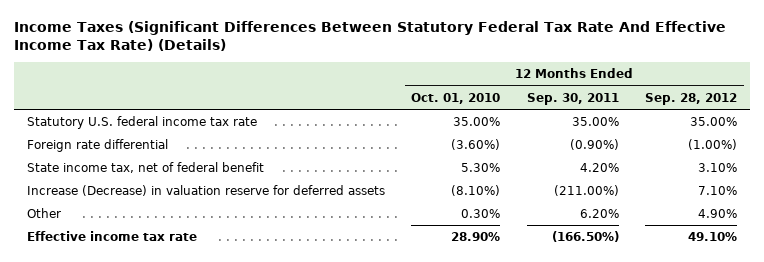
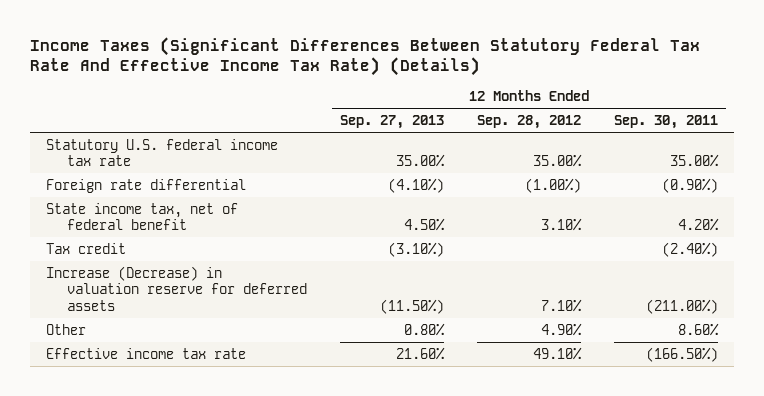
[411,92,501,104] Oct. 01, 2010 -> none
none -> [339,114,444,129] Sep. 27, 2013
none -> [46,242,127,254] Tax credit
[579,209,619,219] 6.20% -> [677,322,719,336] 8.60%

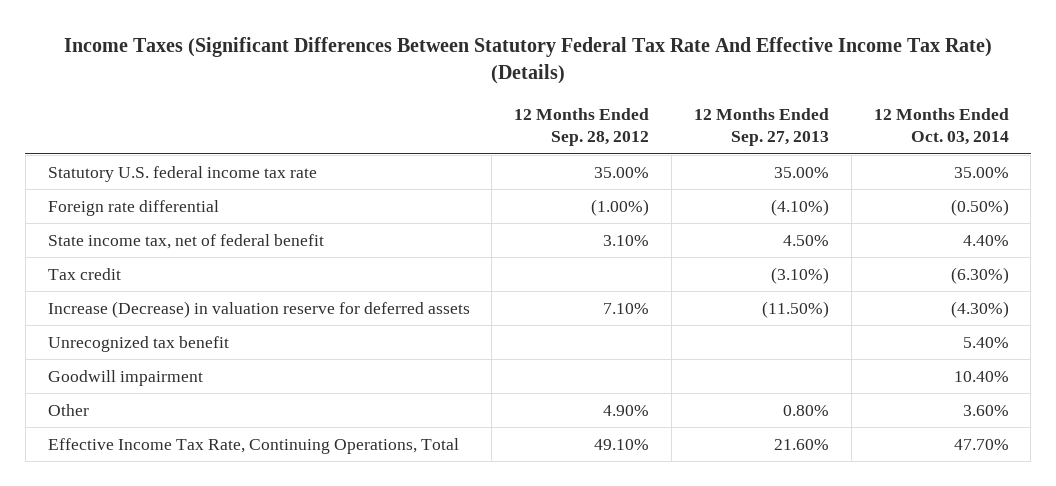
[613,114,718,129] Sep. 30, 2011 -> none
none -> [873,107,1009,146] 12 Months Ended Oct. 03, 2014
none -> [47,335,229,352] Unrecognized tax benefit
none -> [47,369,203,386] Goodwill impairment
[46,347,247,359] Effective income tax rate -> [47,437,459,454] Effective Income Tax Rate, Continuing Operations, Total

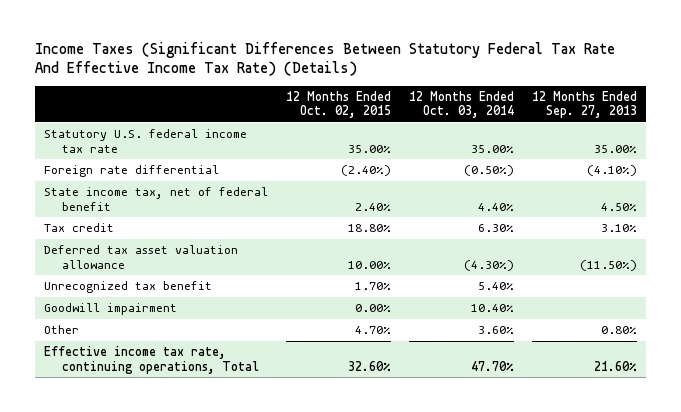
[514,107,650,147] 12 Months Ended Sep. 28, 2012 -> none
none -> [286,90,392,119] 12 Months Ended Oct. 02, 2015
[770,266,829,284] (3.10%) -> [601,224,638,233] 3.10%
[950,266,1009,284] (6.30%) -> [478,224,515,233] 6.30%
[47,300,470,318] Increase (Decrease) in valuation reserve for deferred assets -> [43,245,238,269] Deferred tax asset valuation allowance
[47,437,459,454] Effective Income Tax Rate, Continuing Operations, Total -> [43,346,260,374] Effective income tax rate, continuing operations, Total

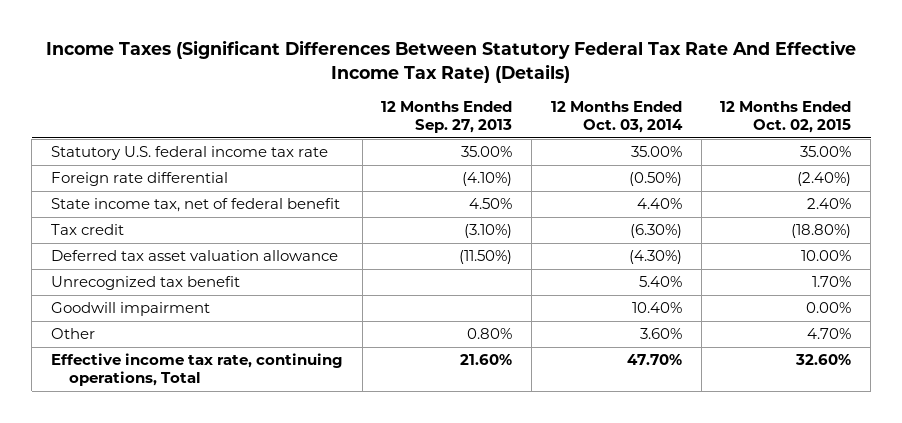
[348,224,392,233] 18.80% -> [791,224,852,239] (18.80%)
[478,224,515,233] 6.30% -> [629,224,682,239] (6.30%)
[601,224,638,233] 3.10% -> [464,224,513,239] (3.10%)

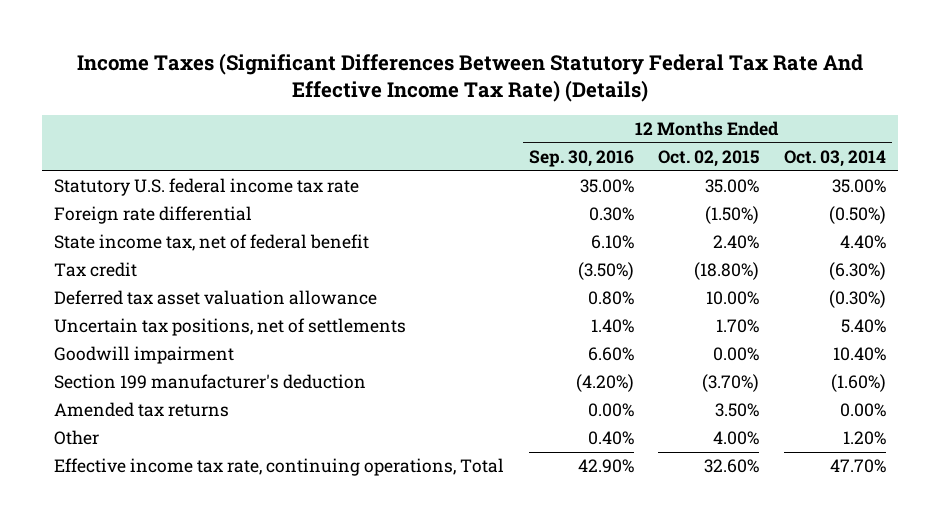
[381,100,513,134] 12 Months Ended Sep. 27, 2013 -> none
none -> [528,149,634,167] Sep. 30, 2016
[797,172,852,187] (2.40%) -> [705,206,760,225] (1.50%)
[628,250,682,265] (4.30%) -> [828,290,886,309] (0.30%)
[50,276,240,291] Unrecognized tax benefit -> [54,318,407,337] Uncertain tax positions, net of settlements
none -> [54,374,367,390] Section 199 manufacturer's deduction
none -> [54,402,230,418] Amended tax returns
[639,328,682,340] 3.60% -> [842,431,886,446] 1.20%
[807,328,852,340] 4.70% -> [713,431,760,446] 4.00%

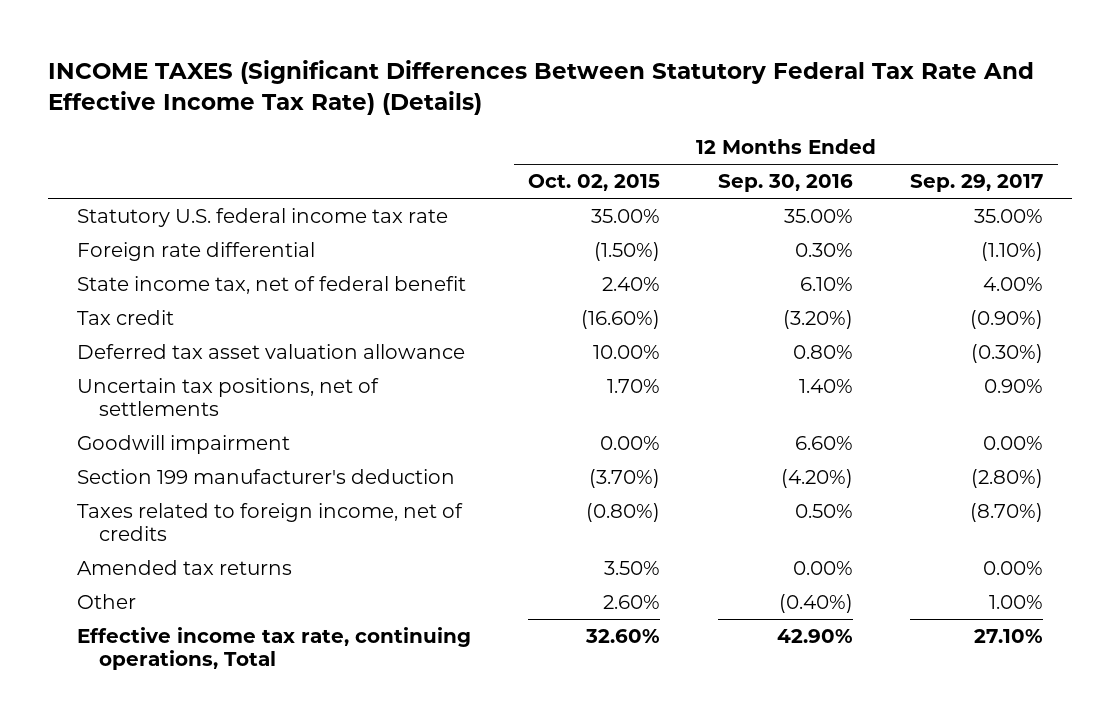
[76,52,863,103] Income Taxes (Significant Differences Between Statutory Federal Tax Rate And Effective Income Tax Rate) (Details) -> [48,60,1035,116] INCOME TAXES (Significant Differences Between Statutory Federal Tax Rate And Effective Income Tax Rate) (Details)
[783,149,886,167] Oct. 03, 2014 -> none
none -> [910,174,1044,193] Sep. 29, 2017
[577,262,634,281] (3.50%) -> [782,309,853,329] (3.20%)
[694,262,760,281] (18.80%) -> [581,309,661,329] (16.60%)
none -> [76,502,463,542] Taxes related to foreign income, net of credits
[587,431,634,446] 0.40% -> [778,593,853,613] (0.40%)
[713,431,760,446] 4.00% -> [603,594,661,609] 2.60%

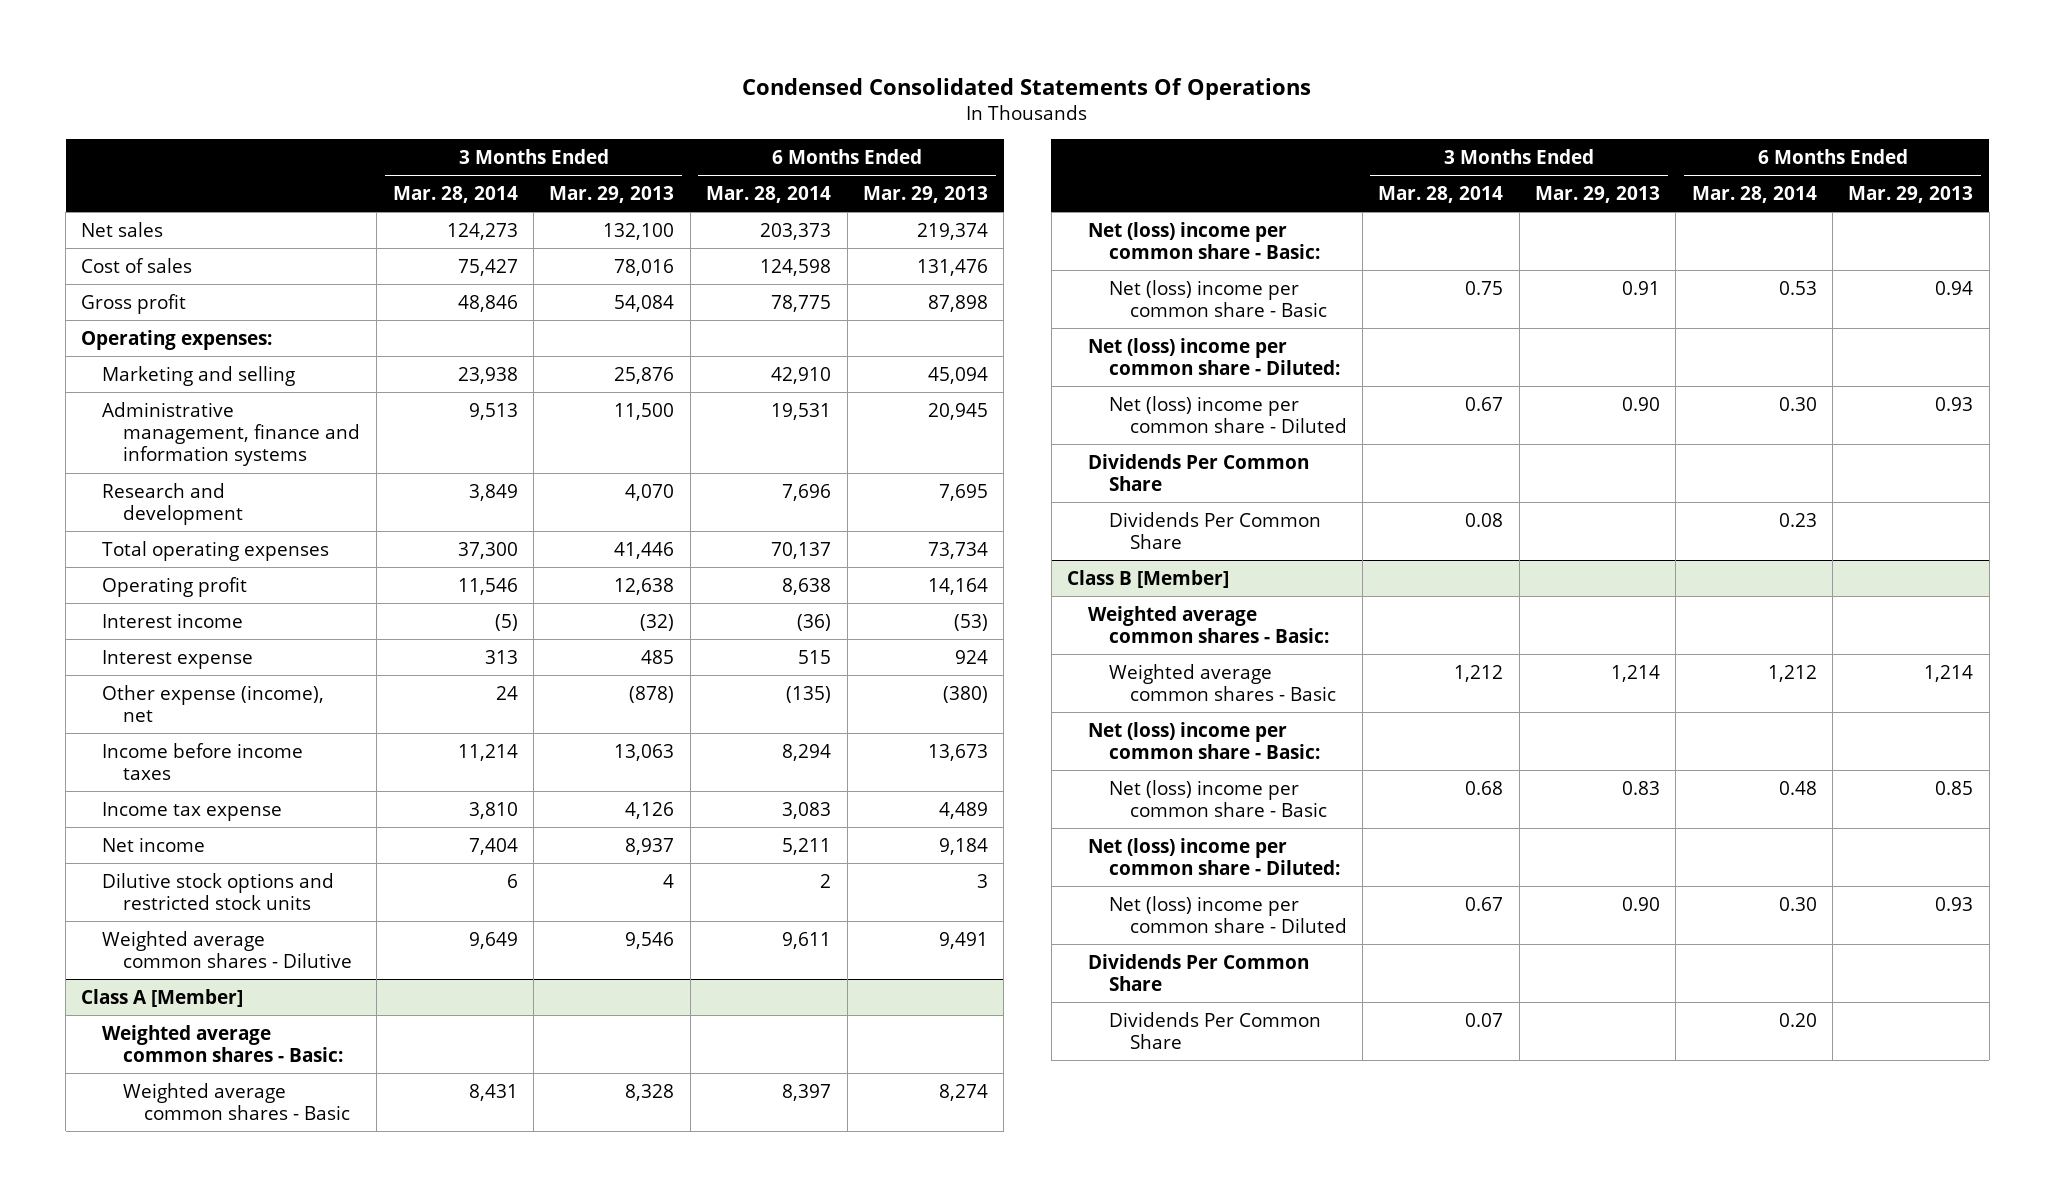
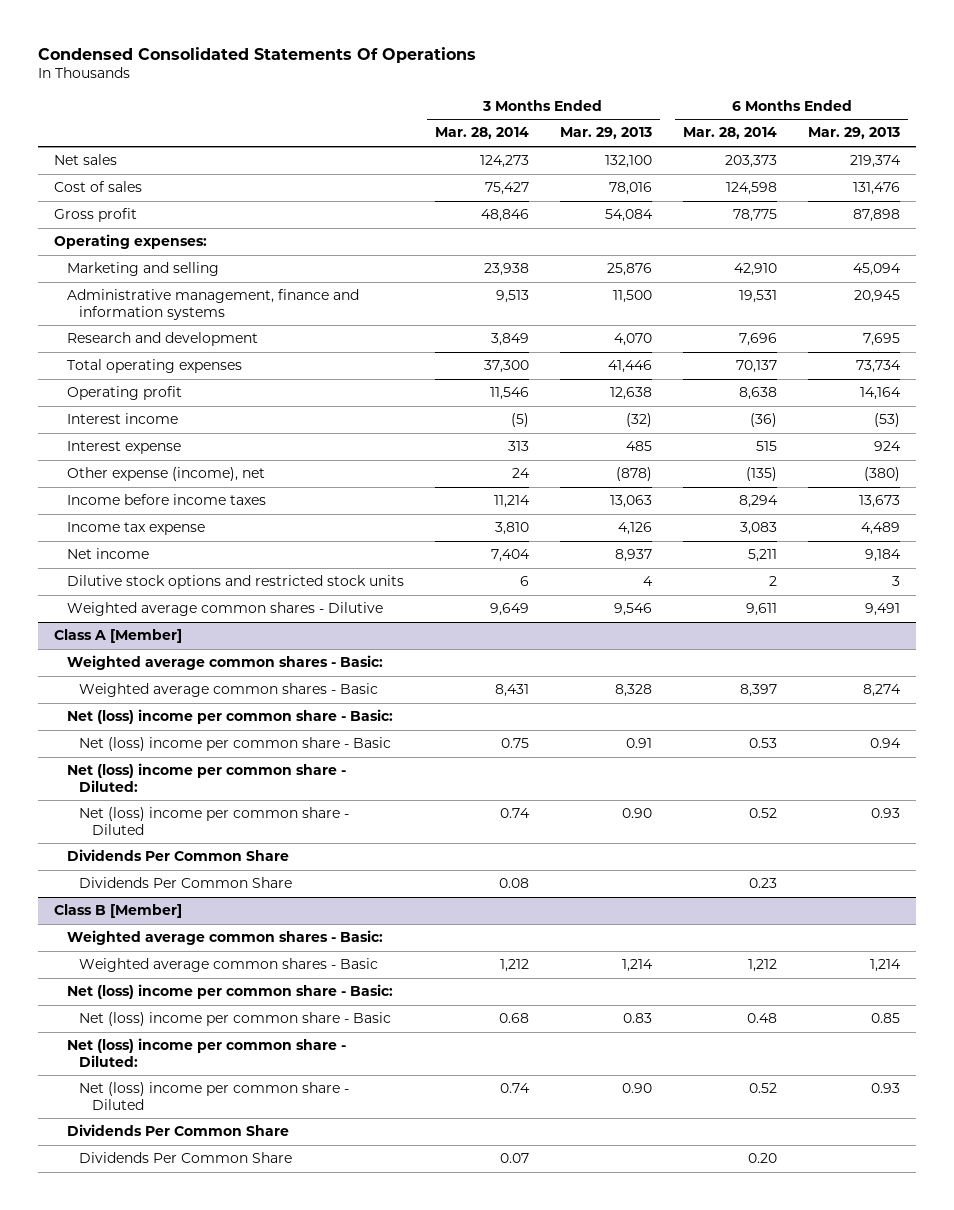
[1465,396,1504,411] 0.67 -> [499,808,530,819] 0.74
[1778,396,1817,411] 0.30 -> [749,808,778,819] 0.52
[1465,896,1504,911] 0.67 -> [499,1083,530,1094] 0.74
[1778,896,1817,911] 0.30 -> [749,1083,778,1094] 0.52

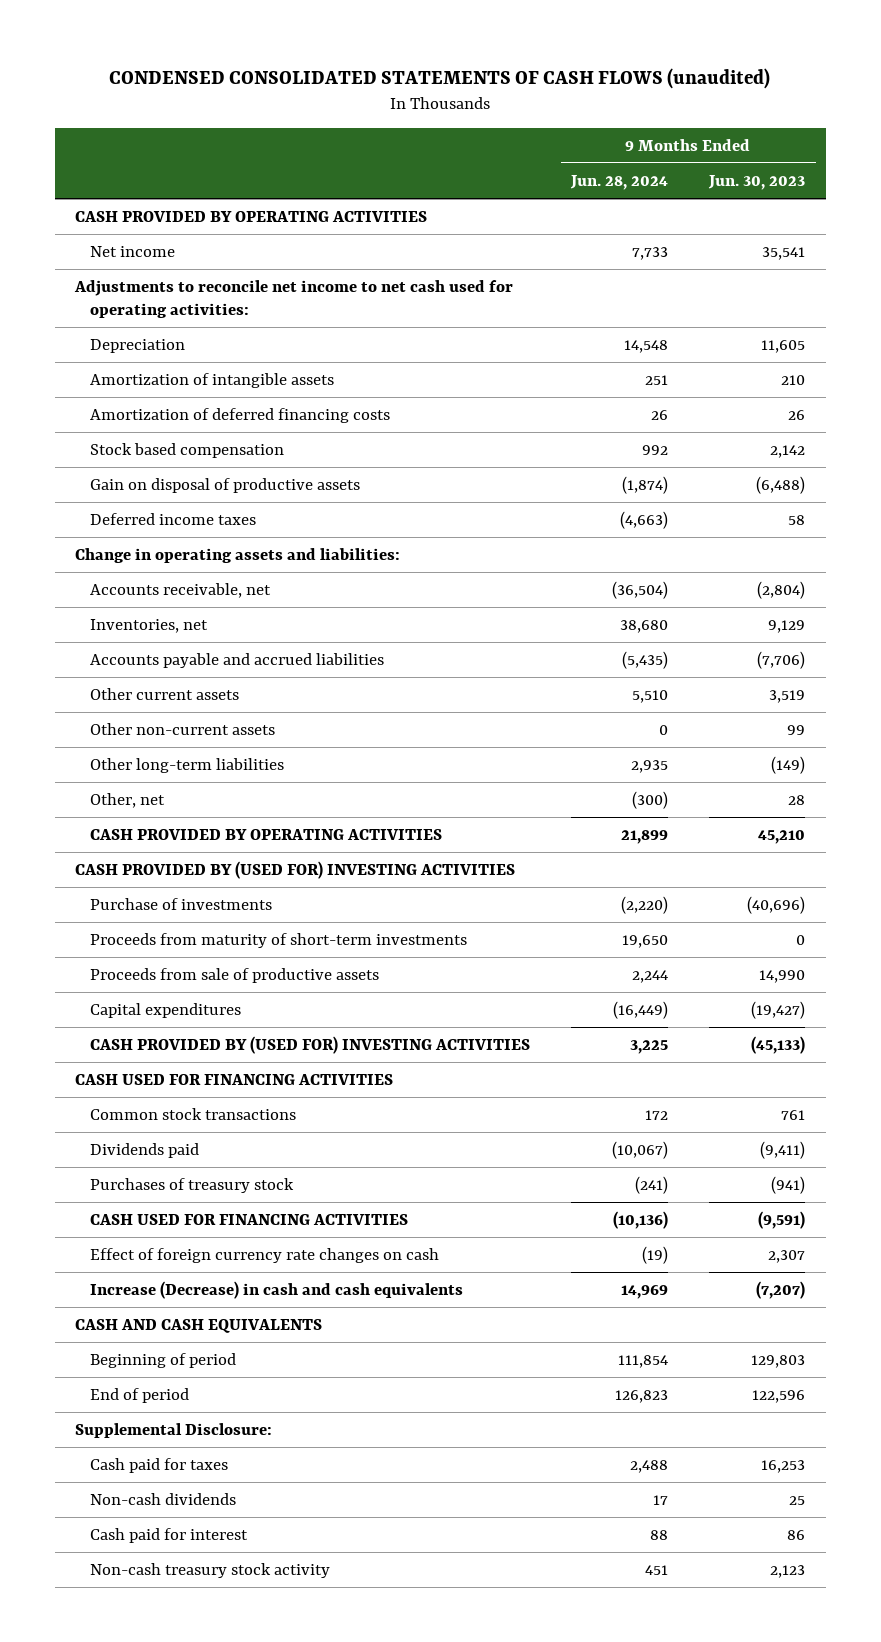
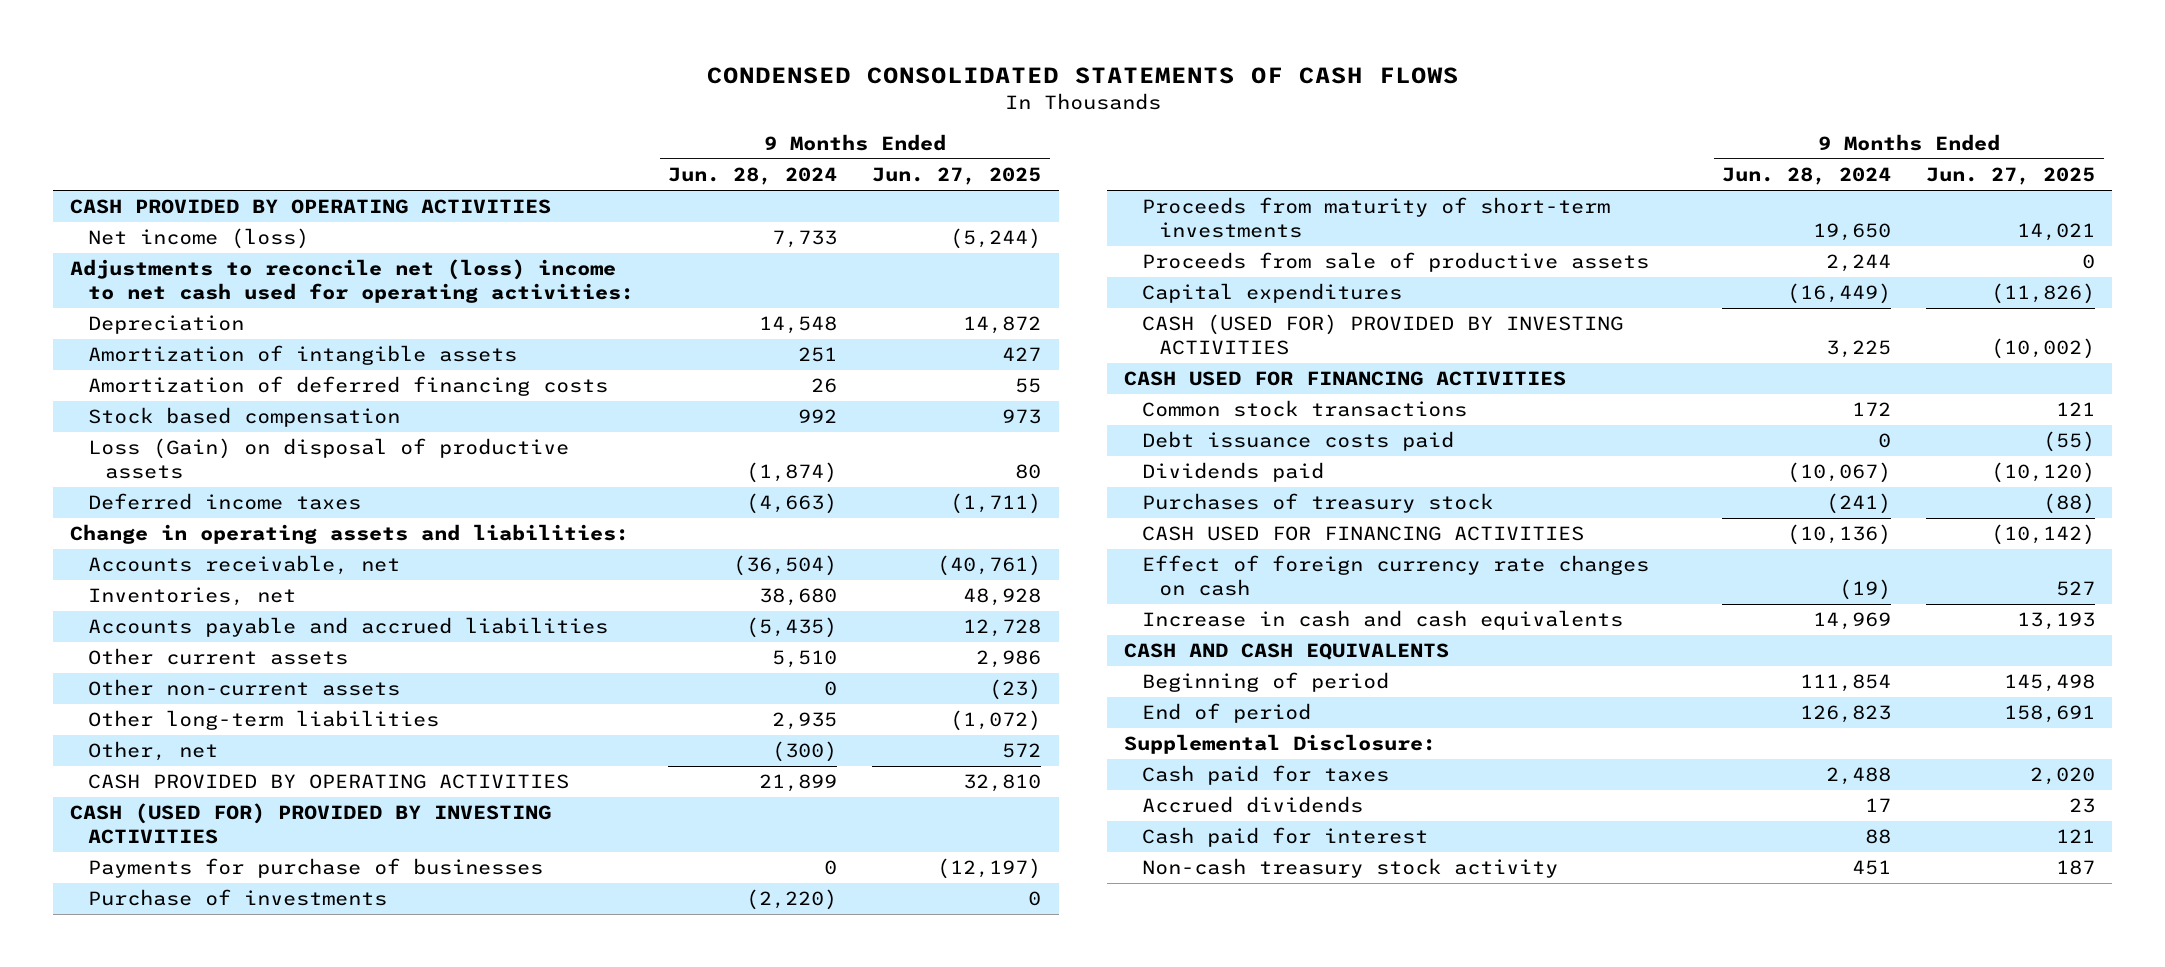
[109,67,771,89] CONDENSED CONSOLIDATED STATEMENTS OF CASH FLOWS (unaudited) -> [706,66,1459,84] CONDENSED CONSOLIDATED STATEMENTS OF CASH FLOWS
[708,174,806,190] Jun. 30, 2023 -> none
none -> [872,167,1042,186] Jun. 27, 2025
[90,245,176,257] Net income -> [87,228,309,250] Net income (loss)
[74,279,514,319] Adjustments to reconcile net income to net cash used for operating activities: -> [70,259,634,304] Adjustments to reconcile net (loss) income to net cash used for operating activities:
[90,477,361,493] Gain on disposal of productive assets -> [87,438,569,480] Loss (Gain) on disposal of productive assets
[75,860,516,879] CASH PROVIDED BY (USED FOR) INVESTING ACTIVITIES -> [70,803,552,845] CASH (USED FOR) PROVIDED BY INVESTING ACTIVITIES
none -> [87,858,543,879] Payments for purchase of businesses
[90,1035,531,1054] CASH PROVIDED BY (USED FOR) INVESTING ACTIVITIES -> [1141,314,1623,356] CASH (USED FOR) PROVIDED BY INVESTING ACTIVITIES
none -> [1141,431,1454,452] Debt issuance costs paid
[90,1280,464,1299] Increase (Decrease) in cash and cash equivalents -> [1141,610,1623,631] Increase in cash and cash equivalents
[90,1492,237,1505] Non-cash dividends -> none
none -> [1141,796,1363,814] Accrued dividends

